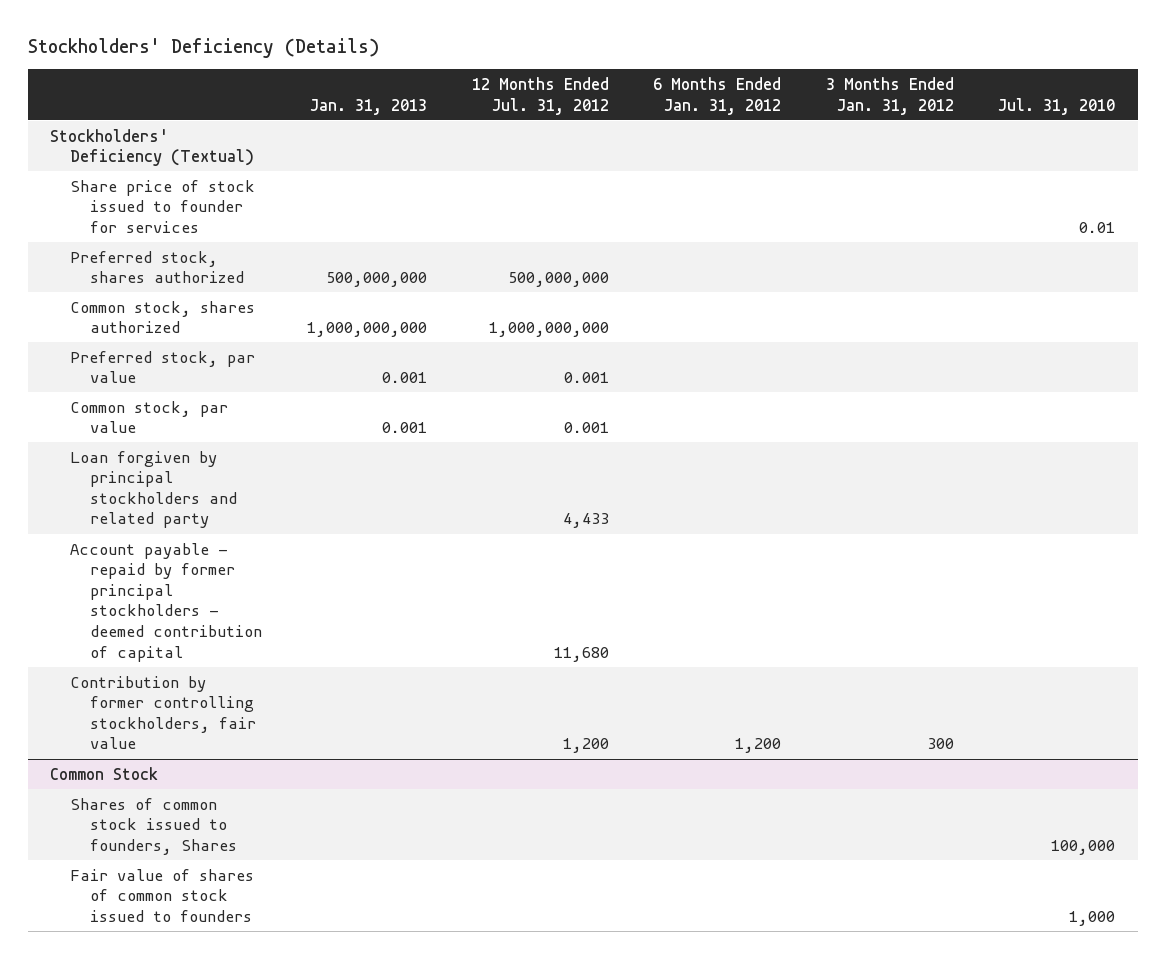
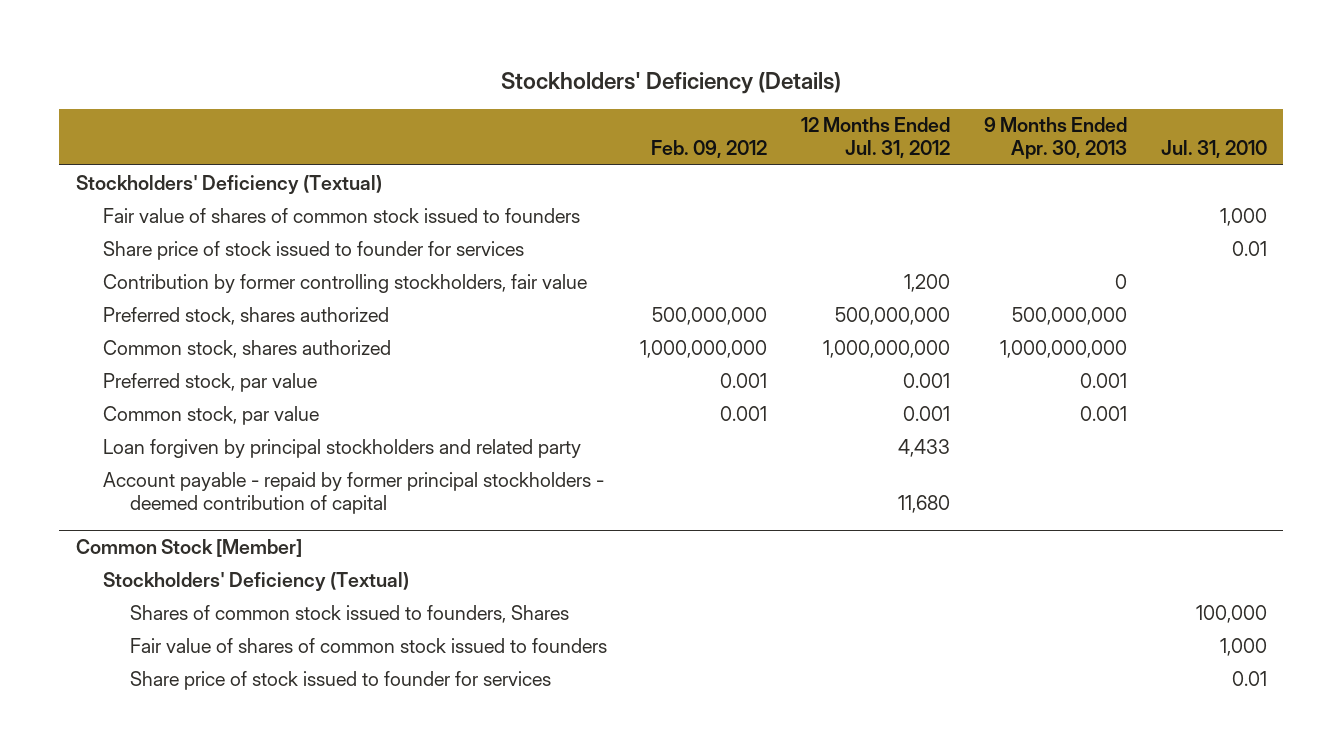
[309,98,427,115] Jan. 31, 2013 -> none
[653,76,782,115] 6 Months Ended Jan. 31, 2012 -> none
[825,76,954,115] 3 Months Ended Jan. 31, 2012 -> none
none -> [651,140,768,159] Feb. 09, 2012
none -> [983,117,1127,160] 9 Months Ended Apr. 30, 2013
none -> [102,207,580,223] Fair value of shares of common stock issued to founders
[70,675,257,750] Contribution by former controlling stockholders, fair value -> [102,273,587,293] Contribution by former controlling stockholders, fair value
[49,766,158,780] Common Stock -> [76,539,303,558] Common Stock [Member]
none -> [102,571,409,591] Stockholders' Deficiency (Textual)
none -> [129,670,551,690] Share price of stock issued to founder for services

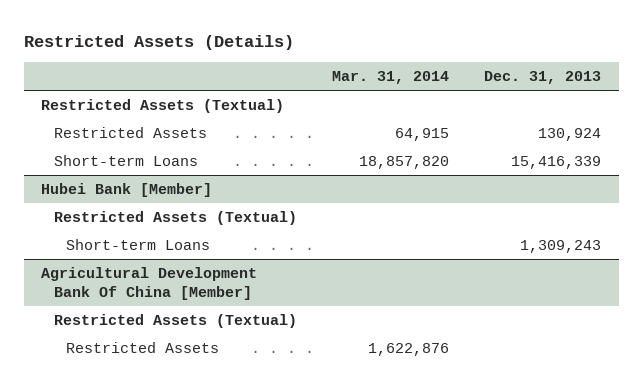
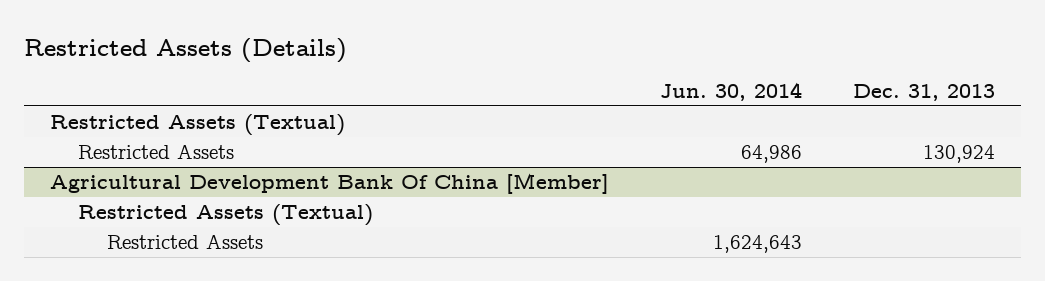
[331,70,449,84] Mar. 31, 2014 -> none
none -> [660,82,803,102] Jun. 30, 2014
[53,155,198,167] Short-term Loans -> none
[41,183,213,198] Hubei Bank [Member] -> none
[53,211,297,226] Restricted Assets (Textual) -> none
[66,239,211,251] Short-term Loans -> none

